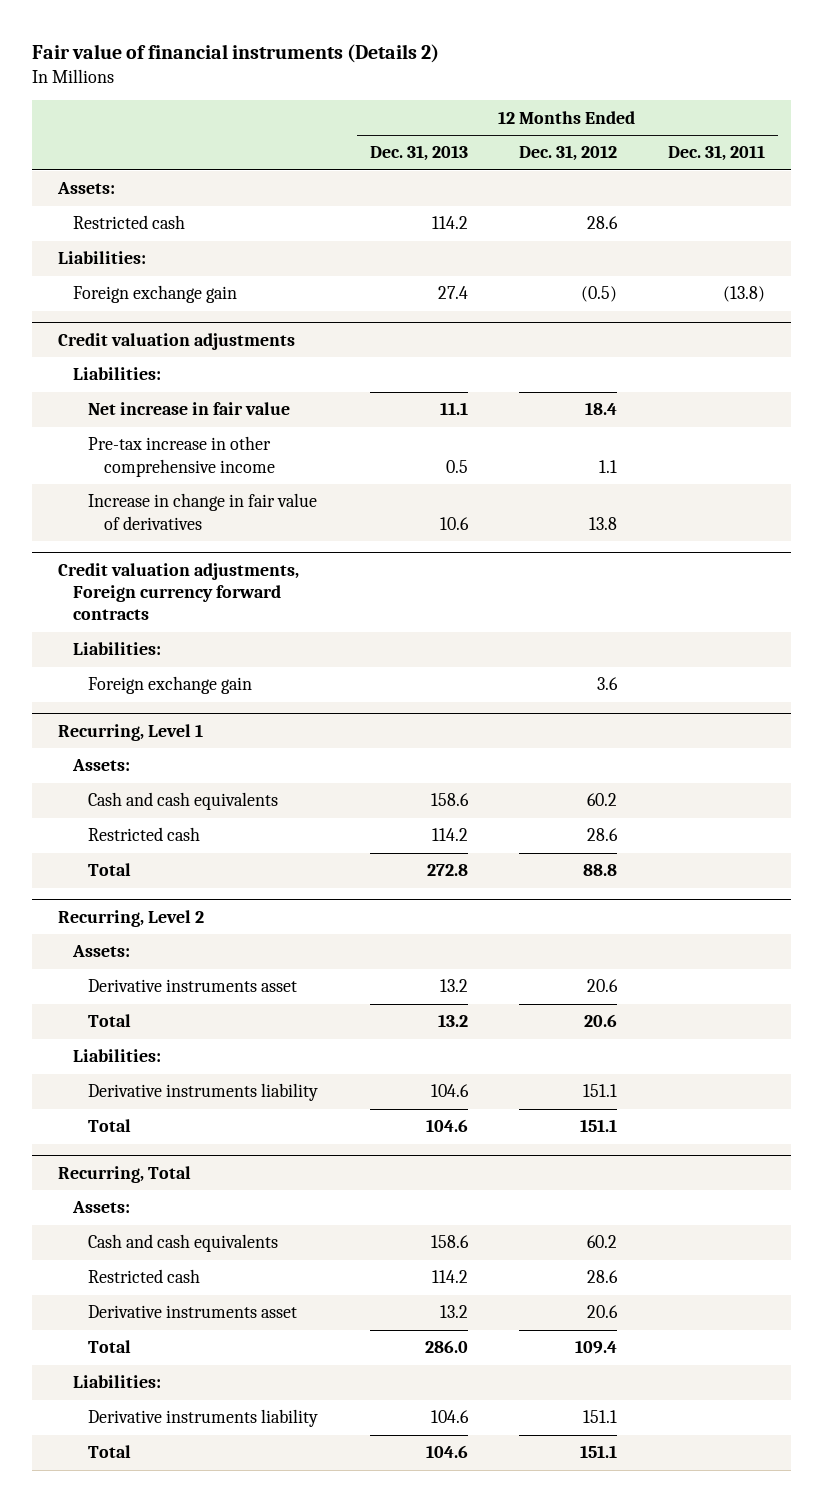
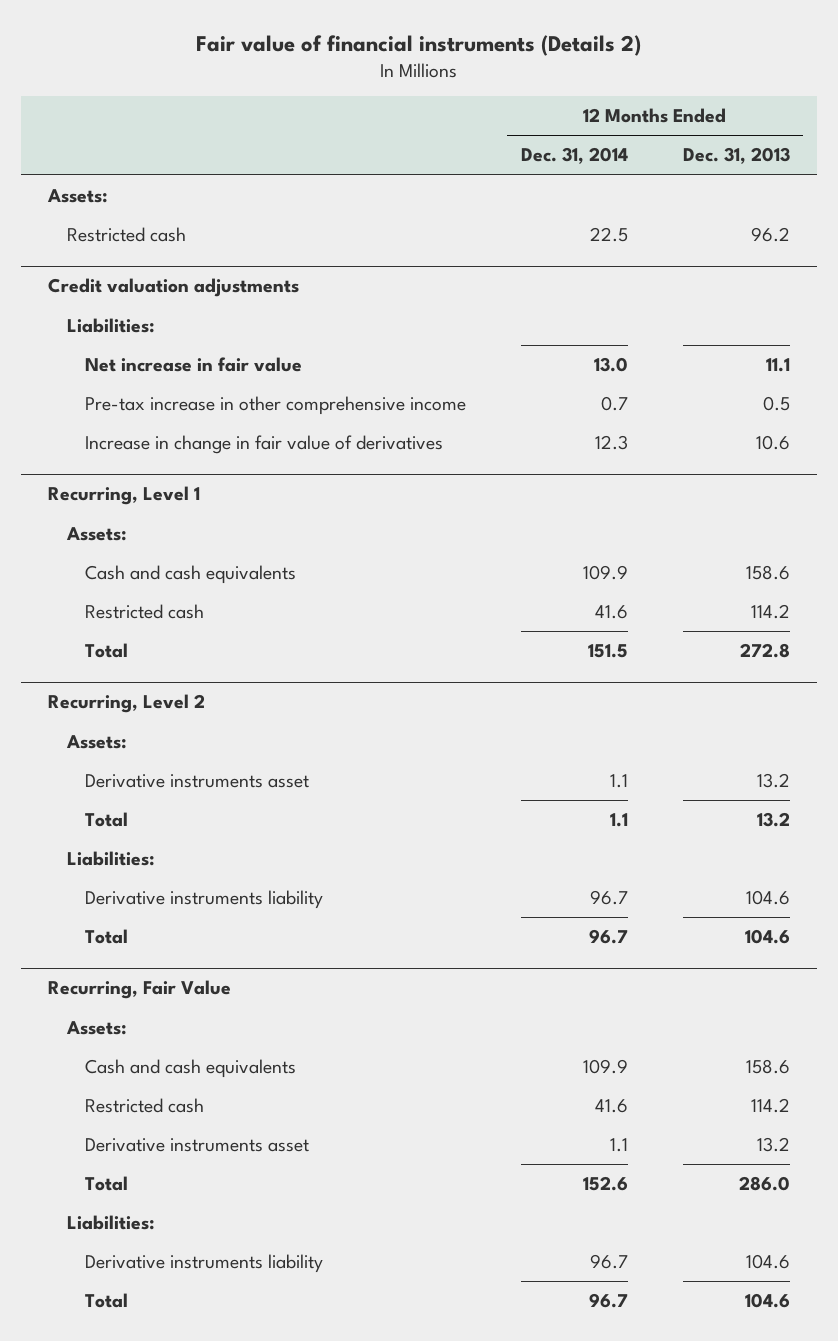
[518,145,617,162] Dec. 31, 2012 -> none
[667,145,765,162] Dec. 31, 2011 -> none
none -> [520,147,628,165] Dec. 31, 2014
[58,251,147,265] Liabilities: -> none
[73,285,238,304] Foreign exchange gain -> none
[431,216,468,230] 114.2 -> [750,226,790,242] 96.2
[58,562,300,621] Credit valuation adjustments, Foreign currency forward contracts -> none
[73,642,162,656] Liabilities: -> none
[88,676,253,695] Foreign exchange gain -> none
[58,1165,192,1183] Recurring, Total -> none
none -> [47,980,231,1000] Recurring, Fair Value

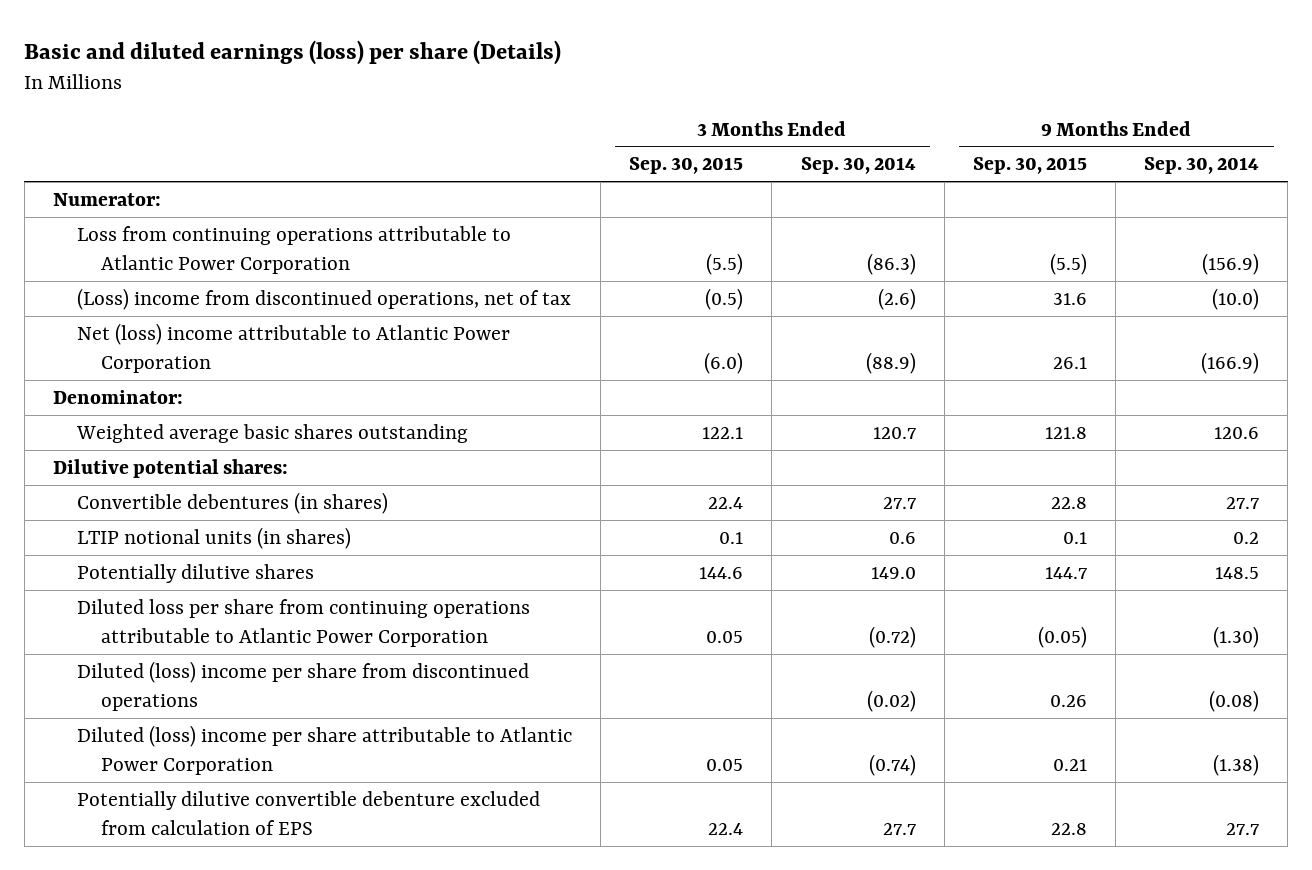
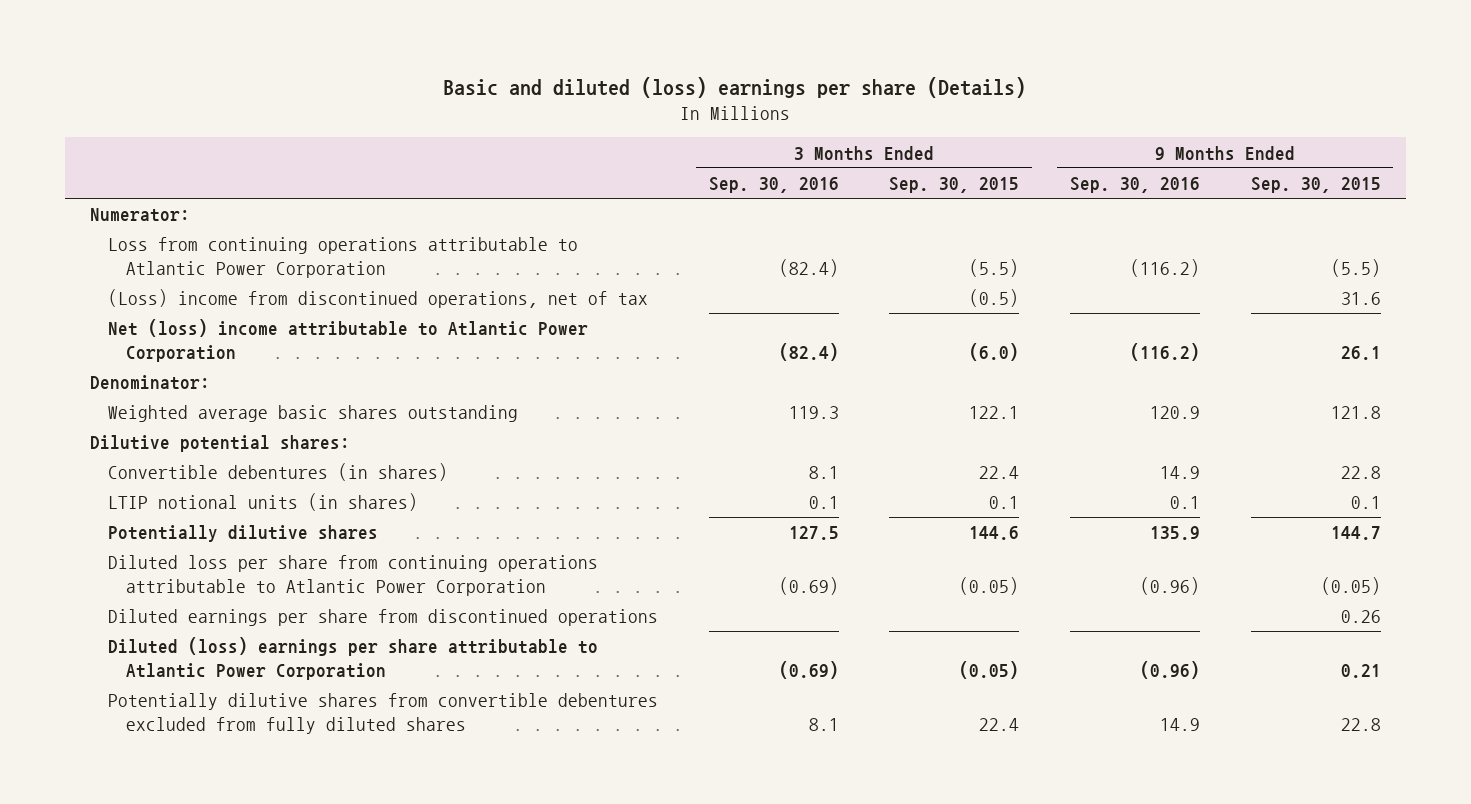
[24,40,562,66] Basic and diluted earnings (loss) per share (Details) -> [443,76,1027,98] Basic and diluted (loss) earnings per share (Details)
[800,157,916,175] Sep. 30, 2014 -> none
[1144,157,1260,175] Sep. 30, 2014 -> none
none -> [708,176,839,193] Sep. 30, 2016
none -> [1070,176,1201,193] Sep. 30, 2016
[706,630,744,643] 0.05 -> [959,576,1020,595] (0.05)
[76,660,529,711] Diluted (loss) income per share from discontinued operations -> [107,609,658,627] Diluted earnings per share from discontinued operations
[76,724,572,775] Diluted (loss) income per share attributable to Atlantic Power Corporation -> [107,637,598,680] Diluted (loss) earnings per share attributable to Atlantic Power Corporation
[706,758,744,771] 0.05 -> [959,660,1020,679] (0.05)
[76,790,540,835] Potentially dilutive convertible debenture excluded from calculation of EPS -> [107,693,658,734] Potentially dilutive shares from convertible debentures excluded from fully diluted shares

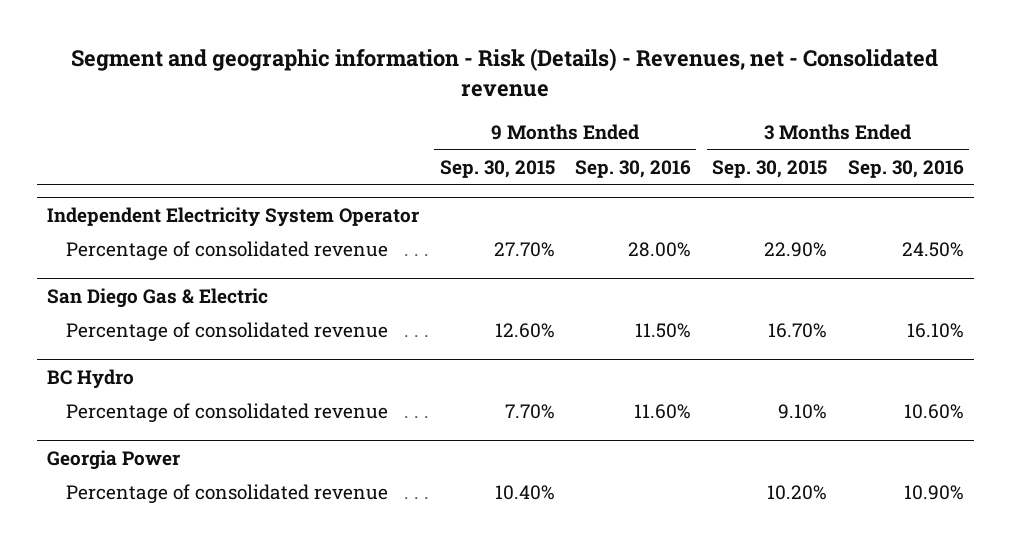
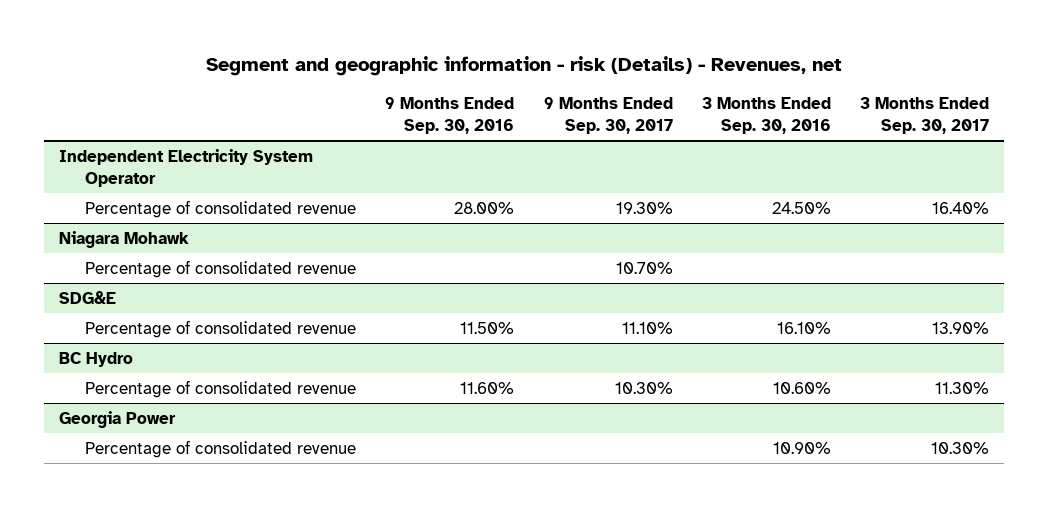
[71,48,939,98] Segment and geographic information - Risk (Details) - Revenues, net - Consolidated revenue -> [205,55,842,76] Segment and geographic information - risk (Details) - Revenues, net
[439,159,555,178] Sep. 30, 2015 -> none
[711,159,827,178] Sep. 30, 2015 -> none
none -> [543,96,673,134] 9 Months Ended Sep. 30, 2017
none -> [859,96,989,134] 3 Months Ended Sep. 30, 2017
[46,287,268,308] San Diego Gas & Electric -> [58,231,189,249] Niagara Mohawk
none -> [85,260,357,279] Percentage of consolidated revenue
none -> [58,291,116,305] SDG&E

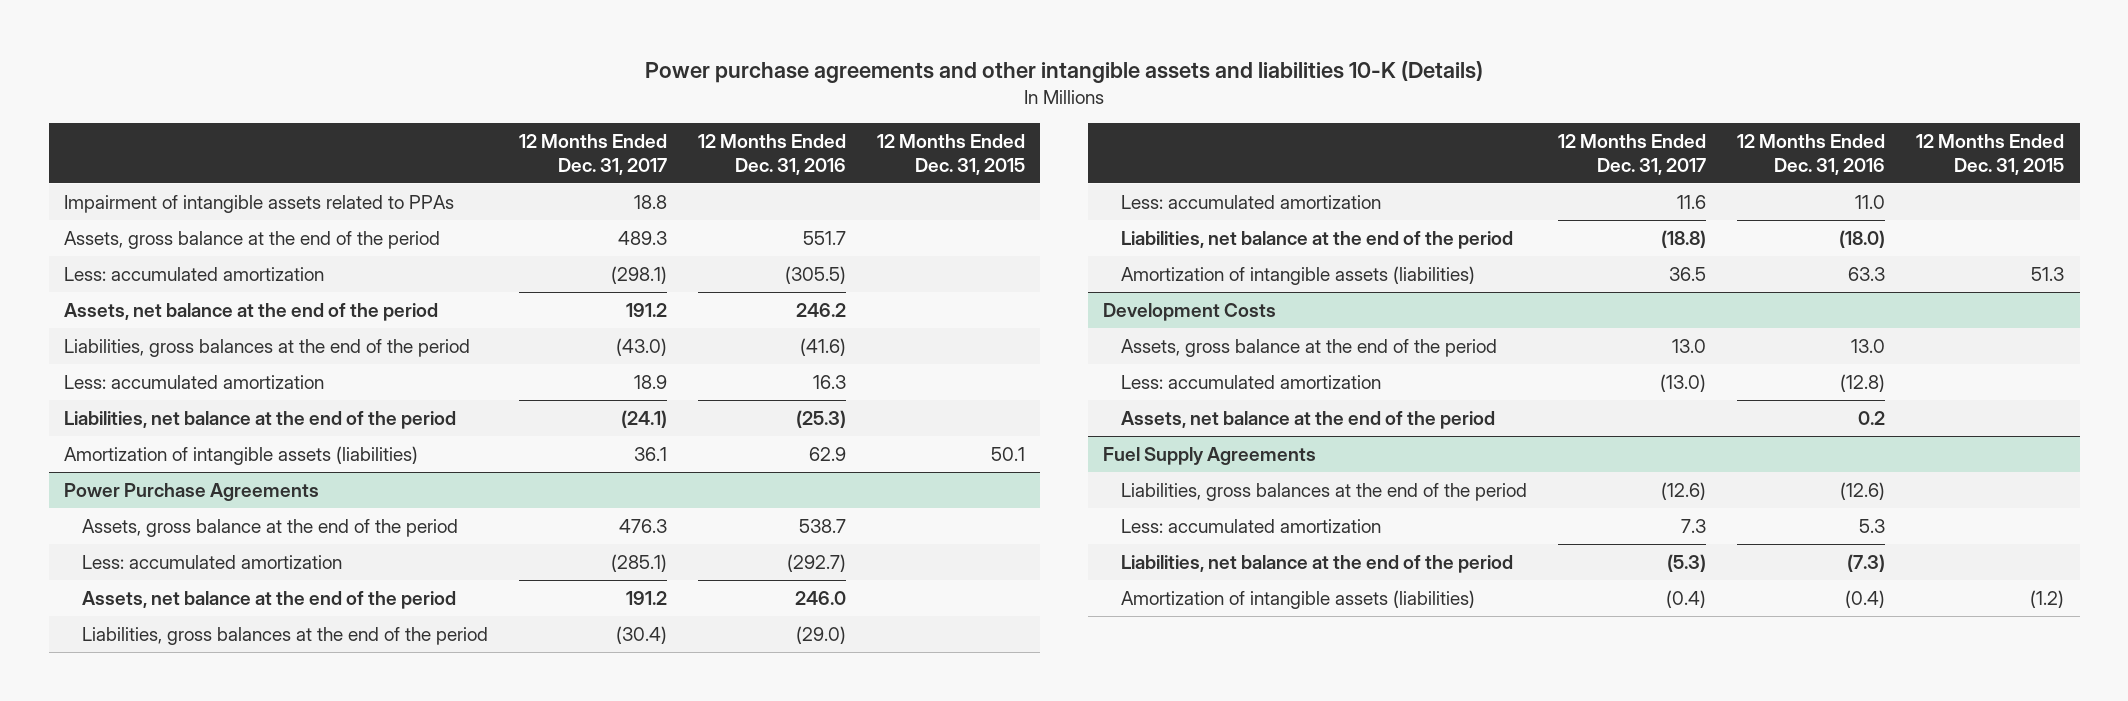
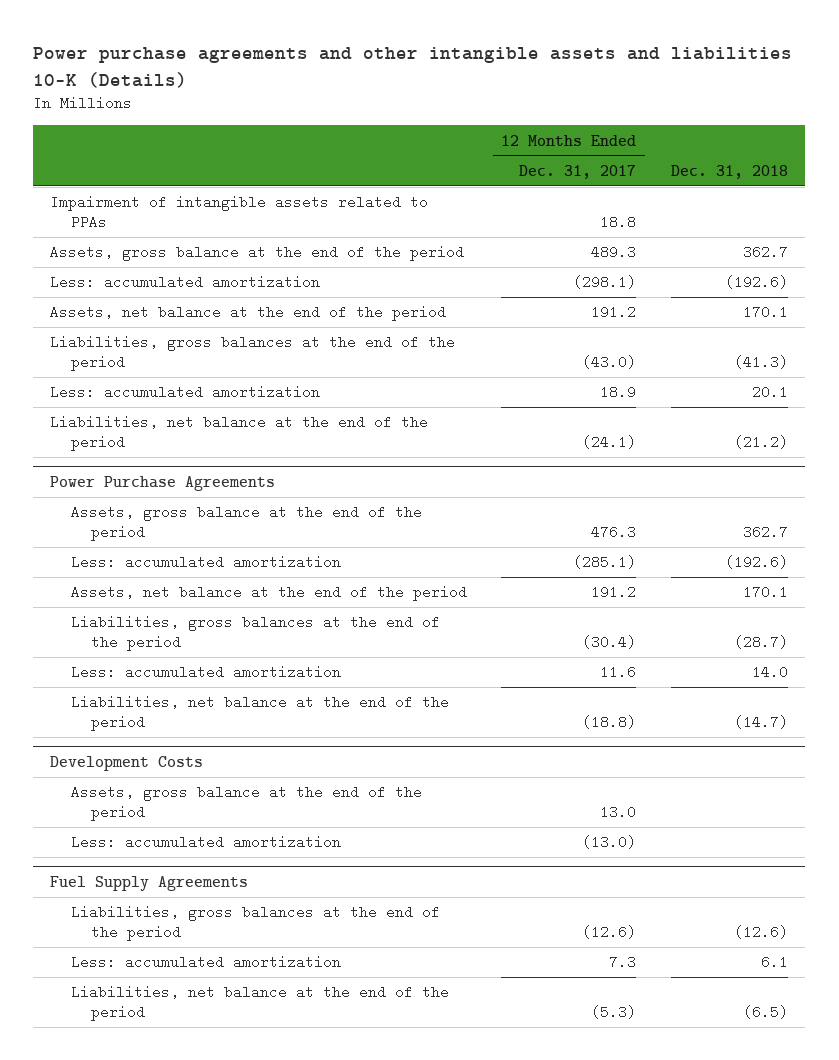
[697,133,846,175] 12 Months Ended Dec. 31, 2016 -> none
[876,133,1025,175] 12 Months Ended Dec. 31, 2015 -> none
none -> [671,164,789,179] Dec. 31, 2018
[63,445,418,465] Amortization of intangible assets (liabilities) -> none
[1121,265,1476,285] Amortization of intangible assets (liabilities) -> none
[1121,410,1496,429] Assets, net balance at the end of the period -> none
[1121,589,1476,609] Amortization of intangible assets (liabilities) -> none

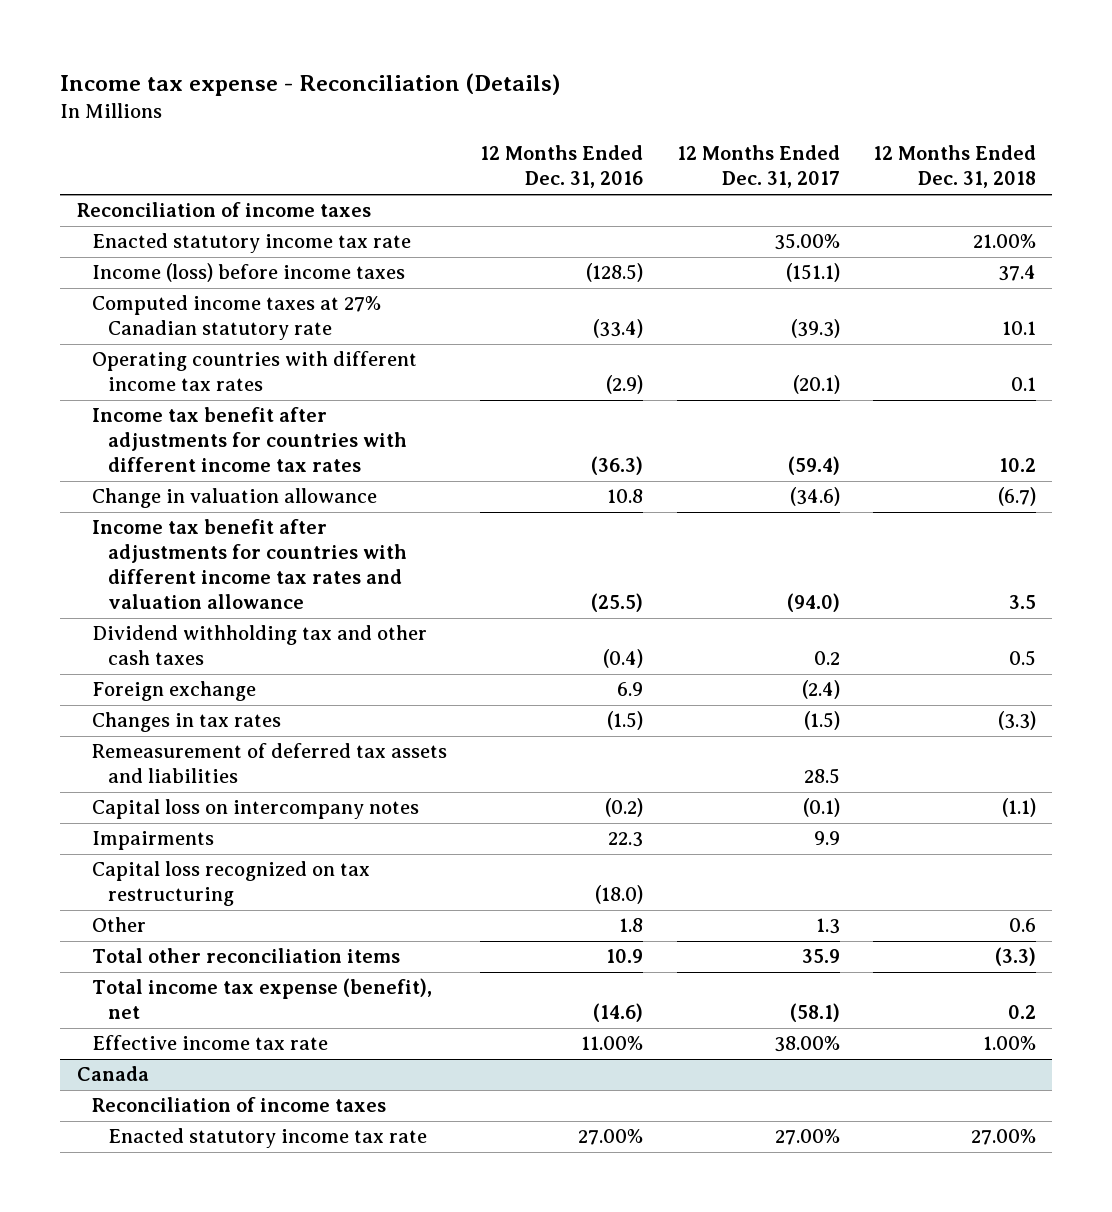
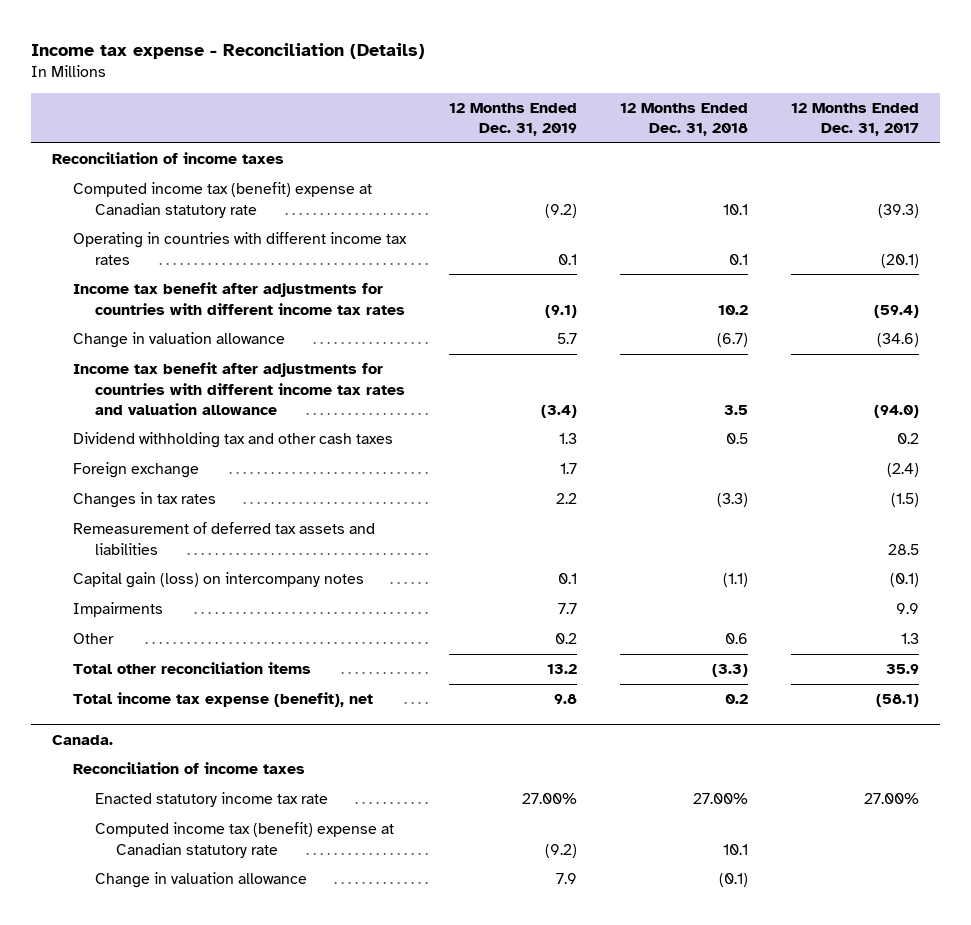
[480,145,644,189] 12 Months Ended Dec. 31, 2016 -> none
none -> [449,103,578,137] 12 Months Ended Dec. 31, 2019
[92,233,412,254] Enacted statutory income tax rate -> none
[92,263,406,283] Income (loss) before income taxes -> none
[92,295,382,341] Computed income taxes at 27% Canadian statutory rate -> [73,182,373,218] Computed income tax (benefit) expense at Canadian statutory rate
[92,351,418,392] Operating countries with different income tax rates -> [73,232,408,265] Operating in countries with different income tax rates
[92,799,420,820] Capital loss on intercompany notes -> [73,572,365,589] Capital gain (loss) on intercompany notes
[92,861,371,907] Capital loss recognized on tax restructuring -> none
[92,1035,329,1051] Effective income tax rate -> none
[76,1066,149,1082] Canada -> [52,734,114,745] Canada.
none -> [94,822,394,858] Computed income tax (benefit) expense at Canadian statutory rate
none -> [94,872,307,889] Change in valuation allowance

